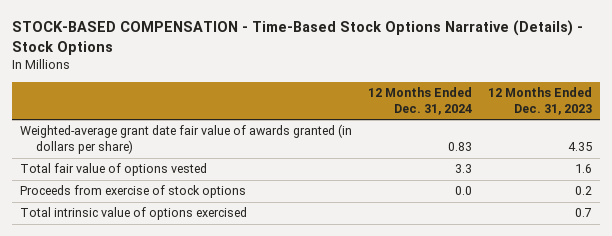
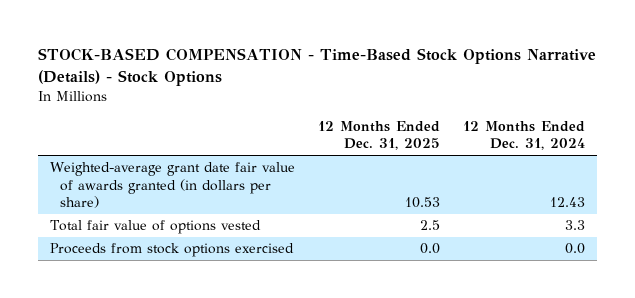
[488,87,593,116] 12 Months Ended Dec. 31, 2023 -> none
none -> [317,120,440,151] 12 Months Ended Dec. 31, 2025
[448,142,473,152] 0.83 -> [549,197,585,208] 12.43
[20,207,248,221] Total intrinsic value of options exercised -> none
[20,185,247,199] Proceeds from exercise of stock options -> [49,243,294,258] Proceeds from stock options exercised

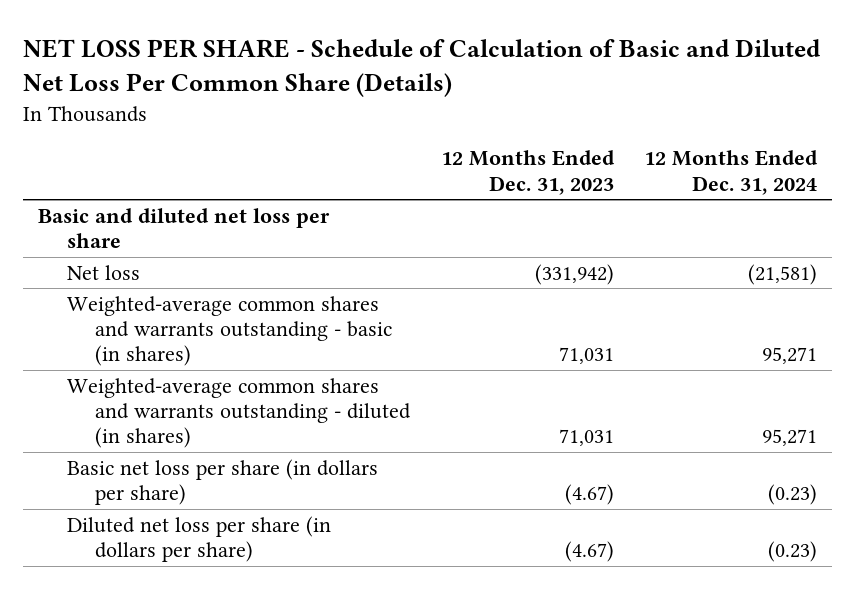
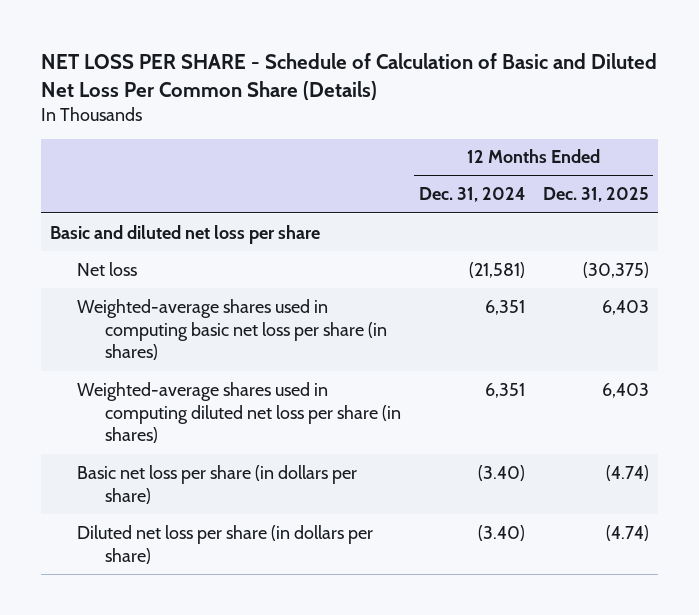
[440,150,615,195] 12 Months Ended Dec. 31, 2023 -> none
none -> [542,187,649,203] Dec. 31, 2025
[66,295,393,367] Weighted-average common shares and warrants outstanding - basic (in shares) -> [77,298,387,361] Weighted-average shares used in computing basic net loss per share (in shares)
[762,347,818,365] 95,271 -> [484,299,525,315] 6,351
[66,377,412,449] Weighted-average common shares and warrants outstanding - diluted (in shares) -> [77,381,401,444] Weighted-average shares used in computing diluted net loss per share (in shares)
[762,429,818,447] 95,271 -> [484,382,525,398] 6,351
[768,484,818,506] (0.23) -> [477,464,525,481] (3.40)
[768,541,818,563] (0.23) -> [477,524,525,541] (3.40)

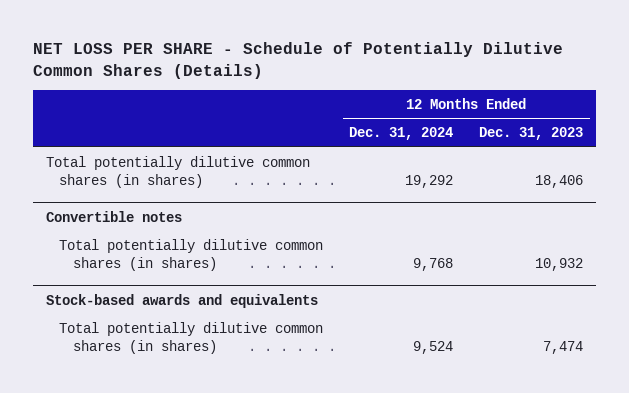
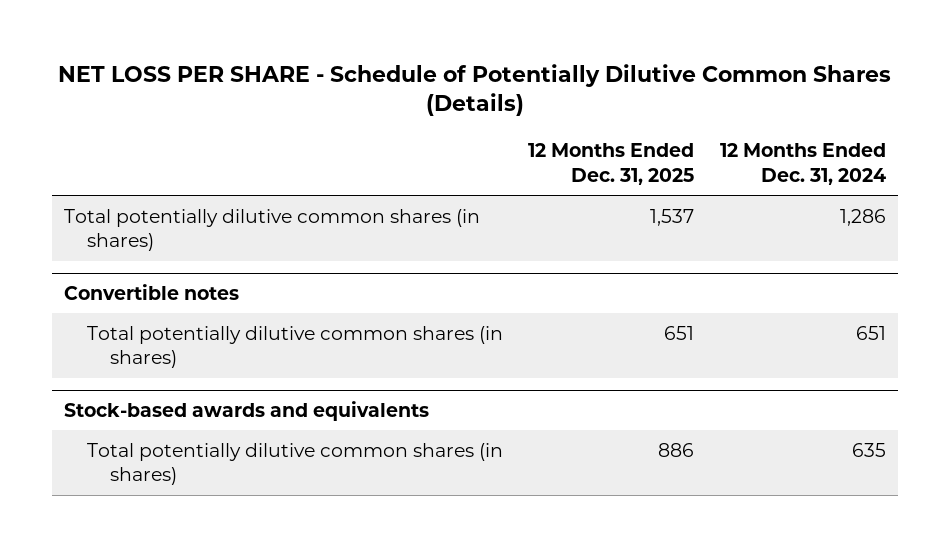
[479,126,584,140] Dec. 31, 2023 -> none
none -> [528,143,695,185] 12 Months Ended Dec. 31, 2025
[405,174,454,188] 19,292 -> [839,208,886,226] 1,286
[413,257,454,271] 9,768 -> [855,325,886,340] 651
[413,340,454,354] 9,524 -> [851,442,886,457] 635

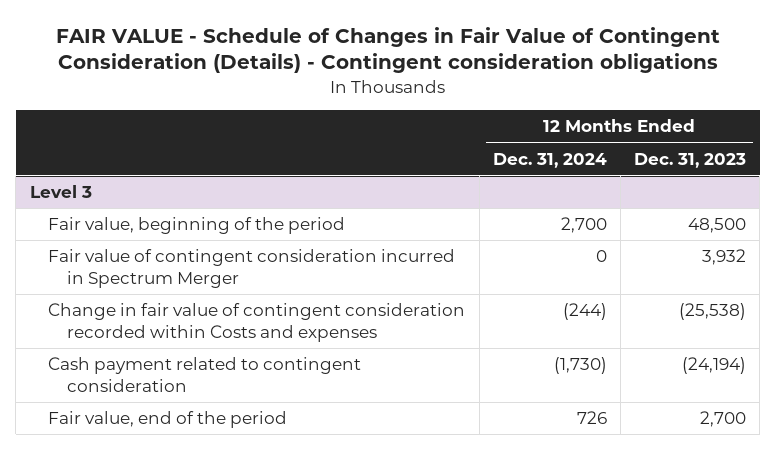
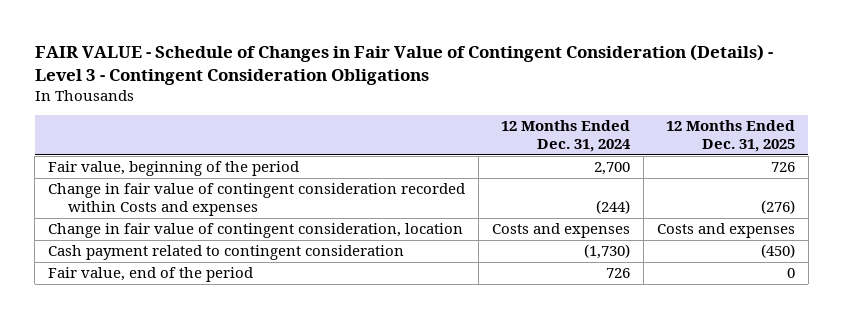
[55,26,720,74] FAIR VALUE - Schedule of Changes in Fair Value of Contingent Consideration (Details) - Contingent consideration obligations -> [34,43,773,85] FAIR VALUE - Schedule of Changes in Fair Value of Contingent Consideration (Details) - Level 3 - Contingent Consideration Obligations
[633,152,746,168] Dec. 31, 2023 -> none
none -> [665,120,795,153] 12 Months Ended Dec. 31, 2025
[29,185,92,199] Level 3 -> none
[48,249,456,288] Fair value of contingent consideration incurred in Spectrum Merger -> none
none -> [48,223,464,239] Change in fair value of contingent consideration, location

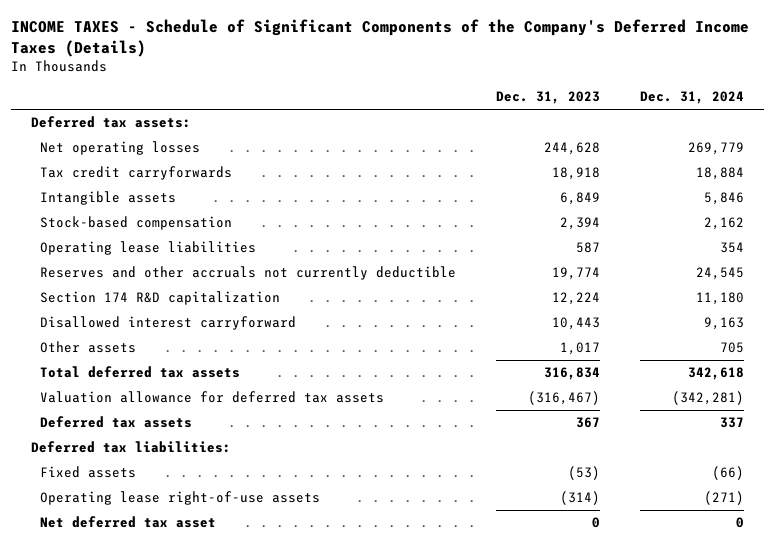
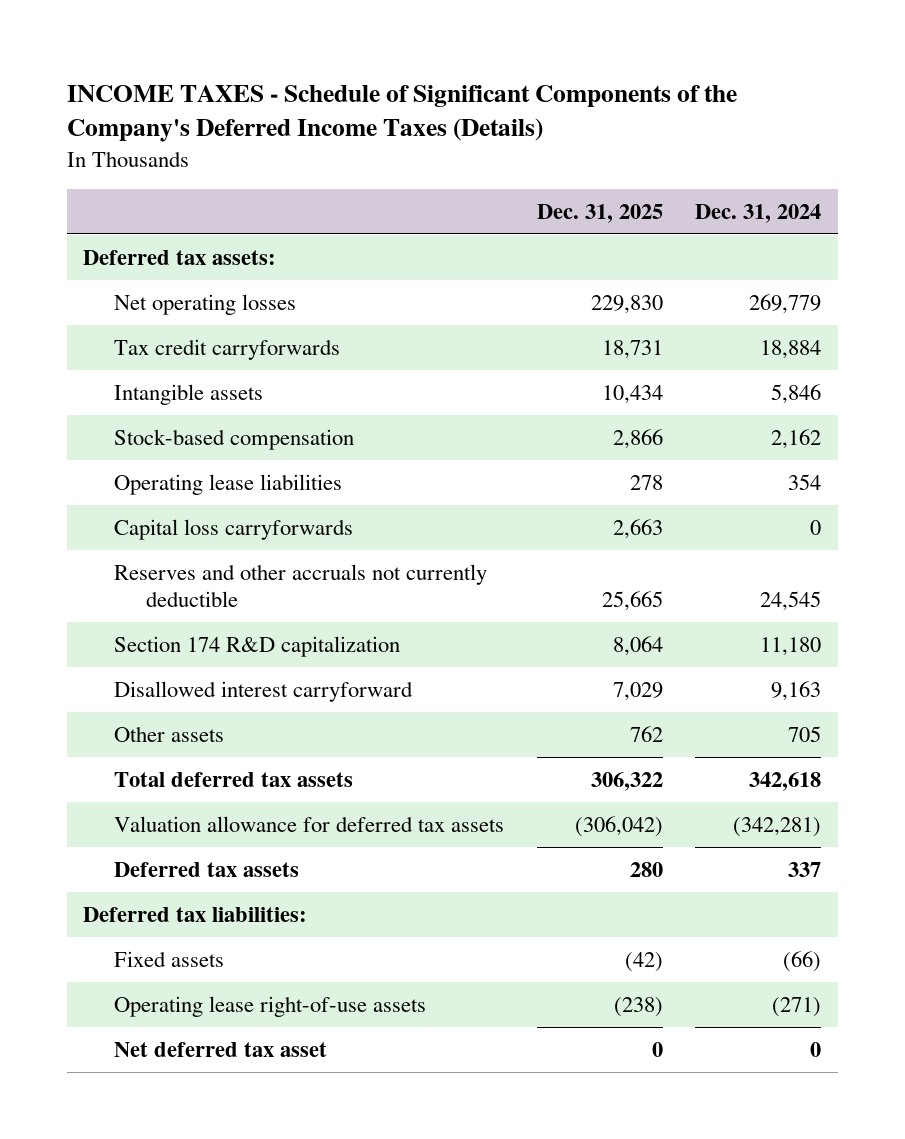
[496,91,601,105] Dec. 31, 2023 -> none
none -> [536,203,663,223] Dec. 31, 2025
none -> [114,518,354,540] Capital loss carryforwards

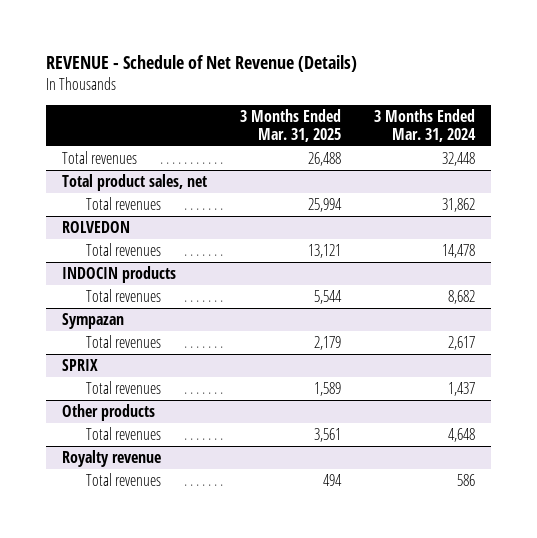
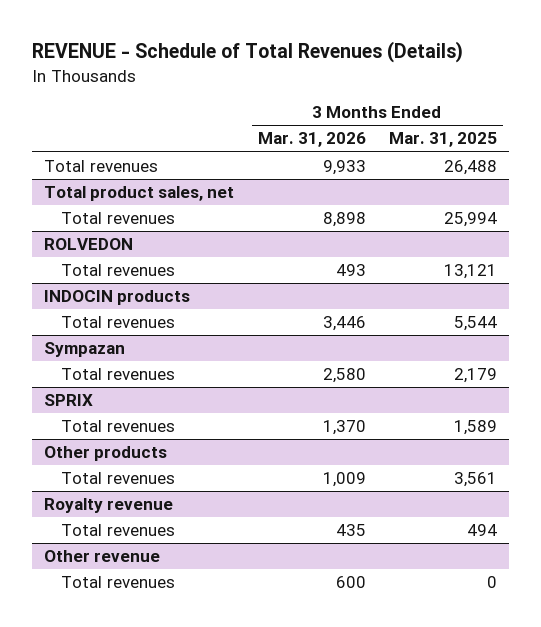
[45,55,357,73] REVENUE - Schedule of Net Revenue (Details) -> [31,41,463,64] REVENUE - Schedule of Total Revenues (Details)
[373,109,476,142] 3 Months Ended Mar. 31, 2024 -> none
none -> [257,132,366,148] Mar. 31, 2026
none -> [43,550,160,563] Other revenue
none -> [61,576,176,589] Total revenues

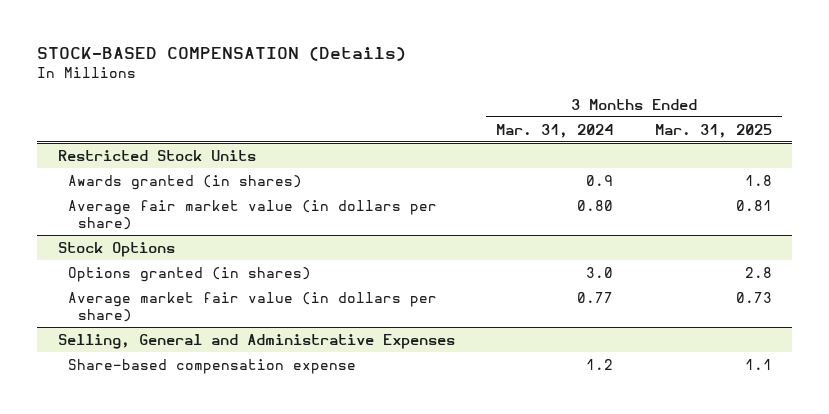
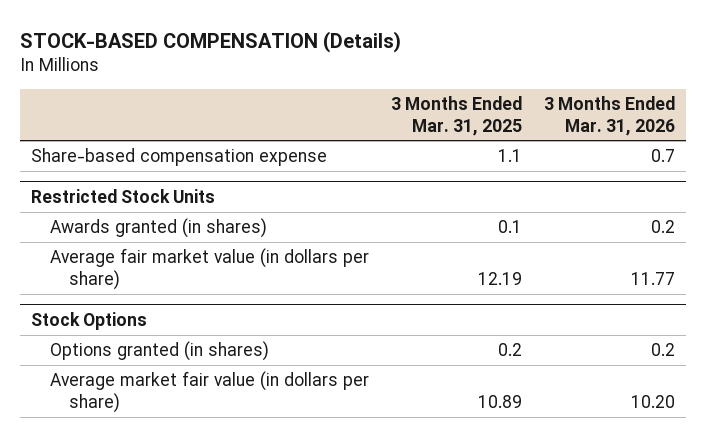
[496,123,614,138] Mar. 31, 2024 -> none
none -> [543,95,675,136] 3 Months Ended Mar. 31, 2026
none -> [31,148,328,167] Share-based compensation expense
[744,174,772,186] 1.8 -> [498,220,523,234] 0.1
[735,199,772,211] 0.81 -> [478,271,523,285] 12.19
[57,333,455,349] Selling, General and Administrative Expenses -> none
[67,358,356,374] Share-based compensation expense -> none
[744,266,772,278] 2.8 -> [498,343,523,357] 0.2
[735,291,772,303] 0.73 -> [478,394,523,408] 10.89

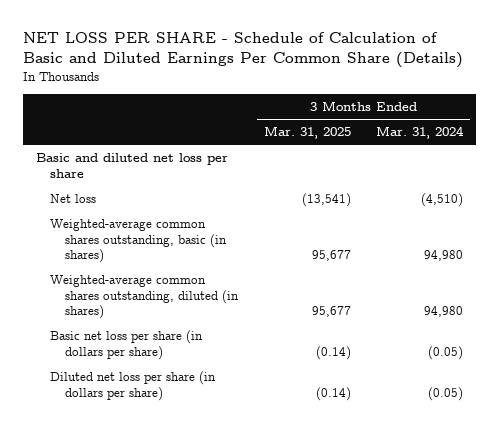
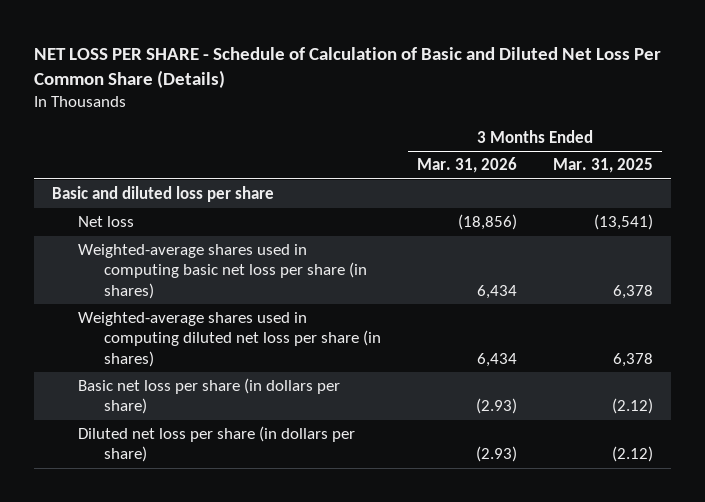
[23,32,464,69] NET LOSS PER SHARE - Schedule of Calculation of Basic and Diluted Earnings Per Common Share (Details) -> [34,46,662,89] NET LOSS PER SHARE - Schedule of Calculation of Basic and Diluted Net Loss Per Common Share (Details)
[376,126,465,140] Mar. 31, 2024 -> none
none -> [416,157,517,174] Mar. 31, 2026
[35,153,228,178] Basic and diluted net loss per share -> [52,186,275,203] Basic and diluted loss per share
[50,219,228,264] Weighted-average common shares outstanding, basic (in shares) -> [78,244,367,299] Weighted-average shares used in computing basic net loss per share (in shares)
[311,250,351,262] 95,677 -> [612,284,653,299] 6,378
[50,275,240,320] Weighted-average common shares outstanding, diluted (in shares) -> [78,312,381,367] Weighted-average shares used in computing diluted net loss per share (in shares)
[311,306,351,318] 95,677 -> [612,352,653,367] 6,378
[315,345,351,360] (0.14) -> [611,398,653,415] (2.12)
[315,386,351,401] (0.14) -> [611,446,653,463] (2.12)

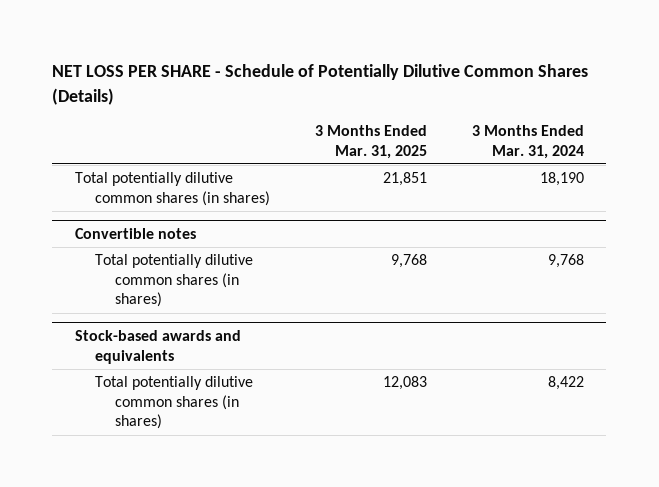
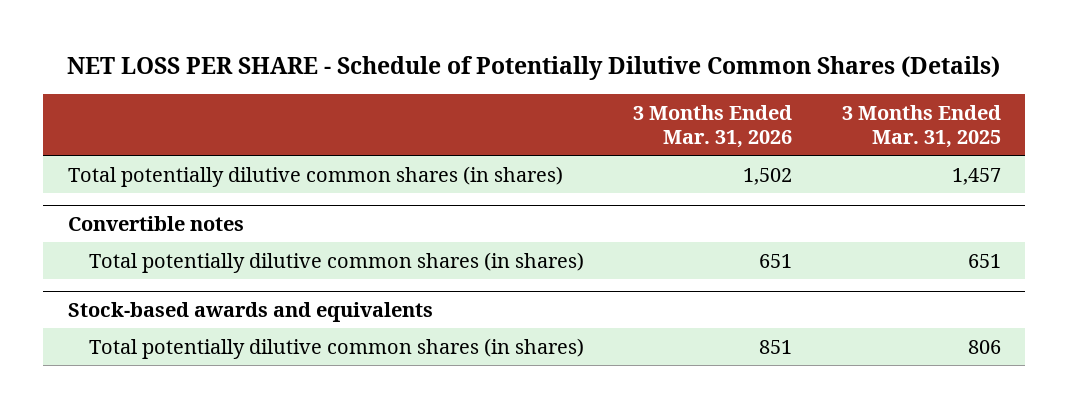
[471,124,584,159] 3 Months Ended Mar. 31, 2024 -> none
none -> [633,104,793,149] 3 Months Ended Mar. 31, 2026
[382,172,427,187] 21,851 -> [951,167,1001,185] 1,457
[390,254,427,269] 9,768 -> [967,253,1001,268] 651
[382,376,427,391] 12,083 -> [967,339,1001,354] 806

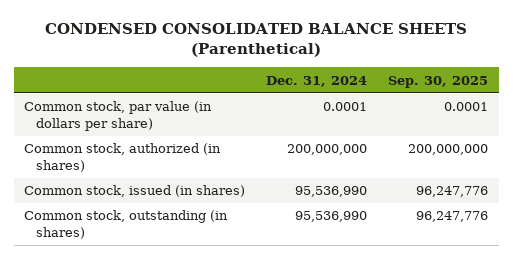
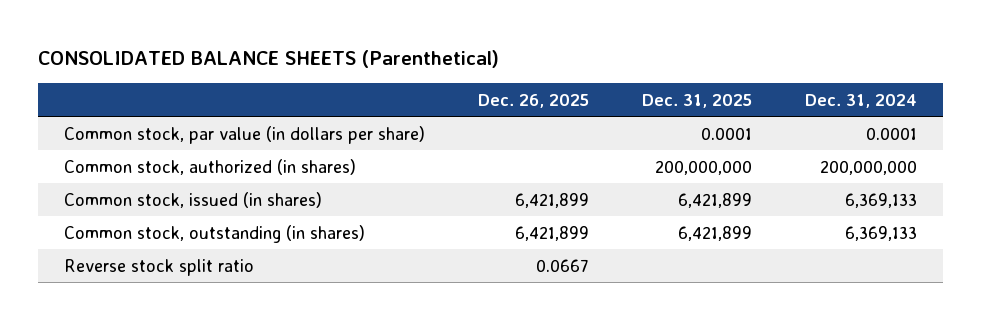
[45,23,468,58] CONDENSED CONSOLIDATED BALANCE SHEETS (Parenthetical) -> [37,50,499,69] CONSOLIDATED BALANCE SHEETS (Parenthetical)
[388,75,489,88] Sep. 30, 2025 -> none
none -> [478,93,590,108] Dec. 26, 2025
none -> [642,93,753,108] Dec. 31, 2025
[295,186,368,198] 95,536,990 -> [844,192,917,208] 6,369,133
[295,211,368,223] 95,536,990 -> [844,225,917,241] 6,369,133
none -> [64,258,255,276] Reverse stock split ratio

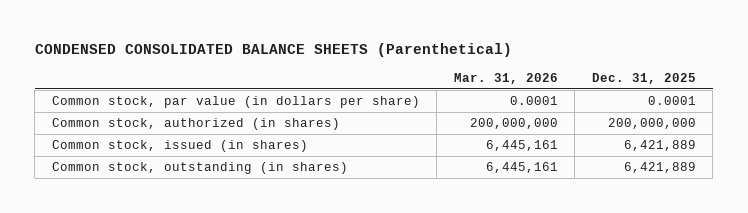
[37,50,499,69] CONSOLIDATED BALANCE SHEETS (Parenthetical) -> [34,43,512,58] CONDENSED CONSOLIDATED BALANCE SHEETS (Parenthetical)
[478,93,590,108] Dec. 26, 2025 -> none
[804,93,917,108] Dec. 31, 2024 -> none
none -> [453,72,558,84] Mar. 31, 2026
[64,258,255,276] Reverse stock split ratio -> none
[678,192,753,208] 6,421,899 -> [623,140,696,152] 6,421,889
[678,225,753,241] 6,421,899 -> [623,162,696,174] 6,421,889

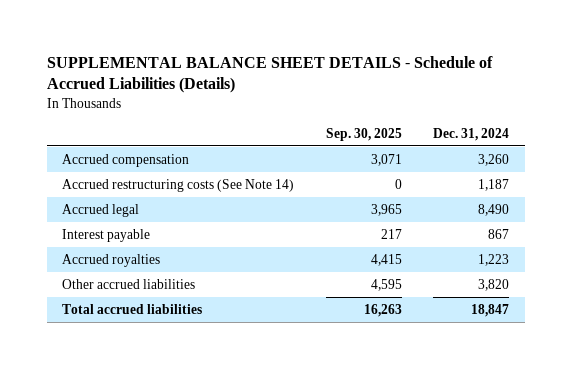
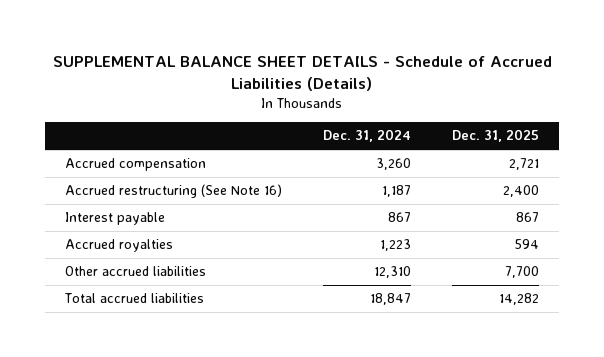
[325,128,402,142] Sep. 30, 2025 -> none
none -> [451,129,539,143] Dec. 31, 2025
[62,203,140,217] Accrued legal -> none
[62,178,295,192] Accrued restructuring costs (See Note 14) -> [65,184,283,199] Accrued restructuring (See Note 16)
[478,278,510,291] 3,820 -> [374,266,412,279] 12,310

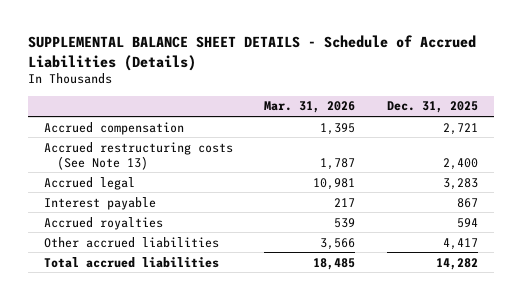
[323,129,412,143] Dec. 31, 2024 -> none
none -> [264,101,356,114] Mar. 31, 2026
[65,184,283,199] Accrued restructuring (See Note 16) -> [43,141,233,170] Accrued restructuring costs (See Note 13)
none -> [43,176,135,190] Accrued legal
[504,266,539,279] 7,700 -> [442,237,478,250] 4,417

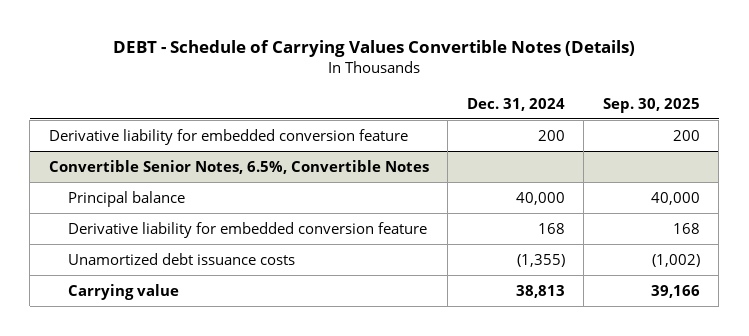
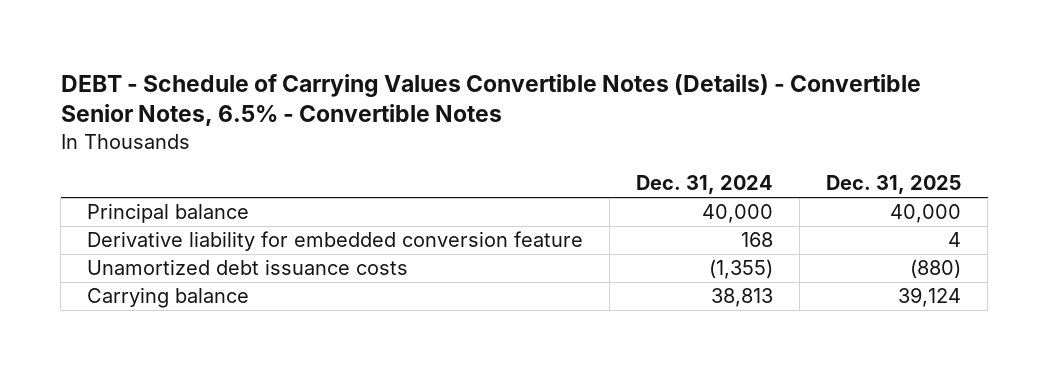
[113,39,636,57] DEBT - Schedule of Carrying Values Convertible Notes (Details) -> [60,73,921,127] DEBT - Schedule of Carrying Values Convertible Notes (Details) - Convertible Senior Notes, 6.5% - Convertible Notes
[602,97,700,113] Sep. 30, 2025 -> none
none -> [826,175,962,195] Dec. 31, 2025
[48,128,408,145] Derivative liability for embedded conversion feature -> none
[48,159,429,174] Convertible Senior Notes, 6.5%, Convertible Notes -> none
[68,283,180,300] Carrying value -> [87,287,250,309] Carrying balance

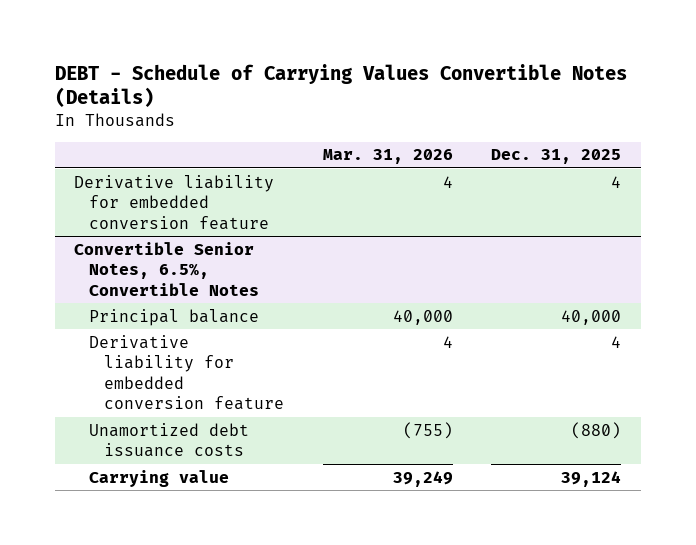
[60,73,921,127] DEBT - Schedule of Carrying Values Convertible Notes (Details) - Convertible Senior Notes, 6.5% - Convertible Notes -> [54,63,627,108] DEBT - Schedule of Carrying Values Convertible Notes (Details)
[636,175,774,195] Dec. 31, 2024 -> none
none -> [322,149,453,165] Mar. 31, 2026
none -> [74,174,275,230] Derivative liability for embedded conversion feature
none -> [74,241,259,296] Convertible Senior Notes, 6.5%, Convertible Notes
[87,287,250,309] Carrying balance -> [88,469,229,487] Carrying value

